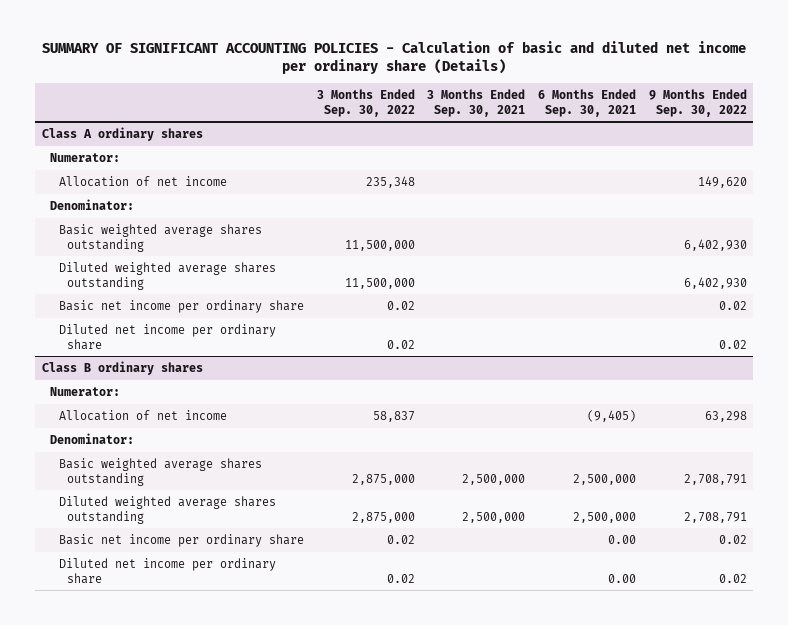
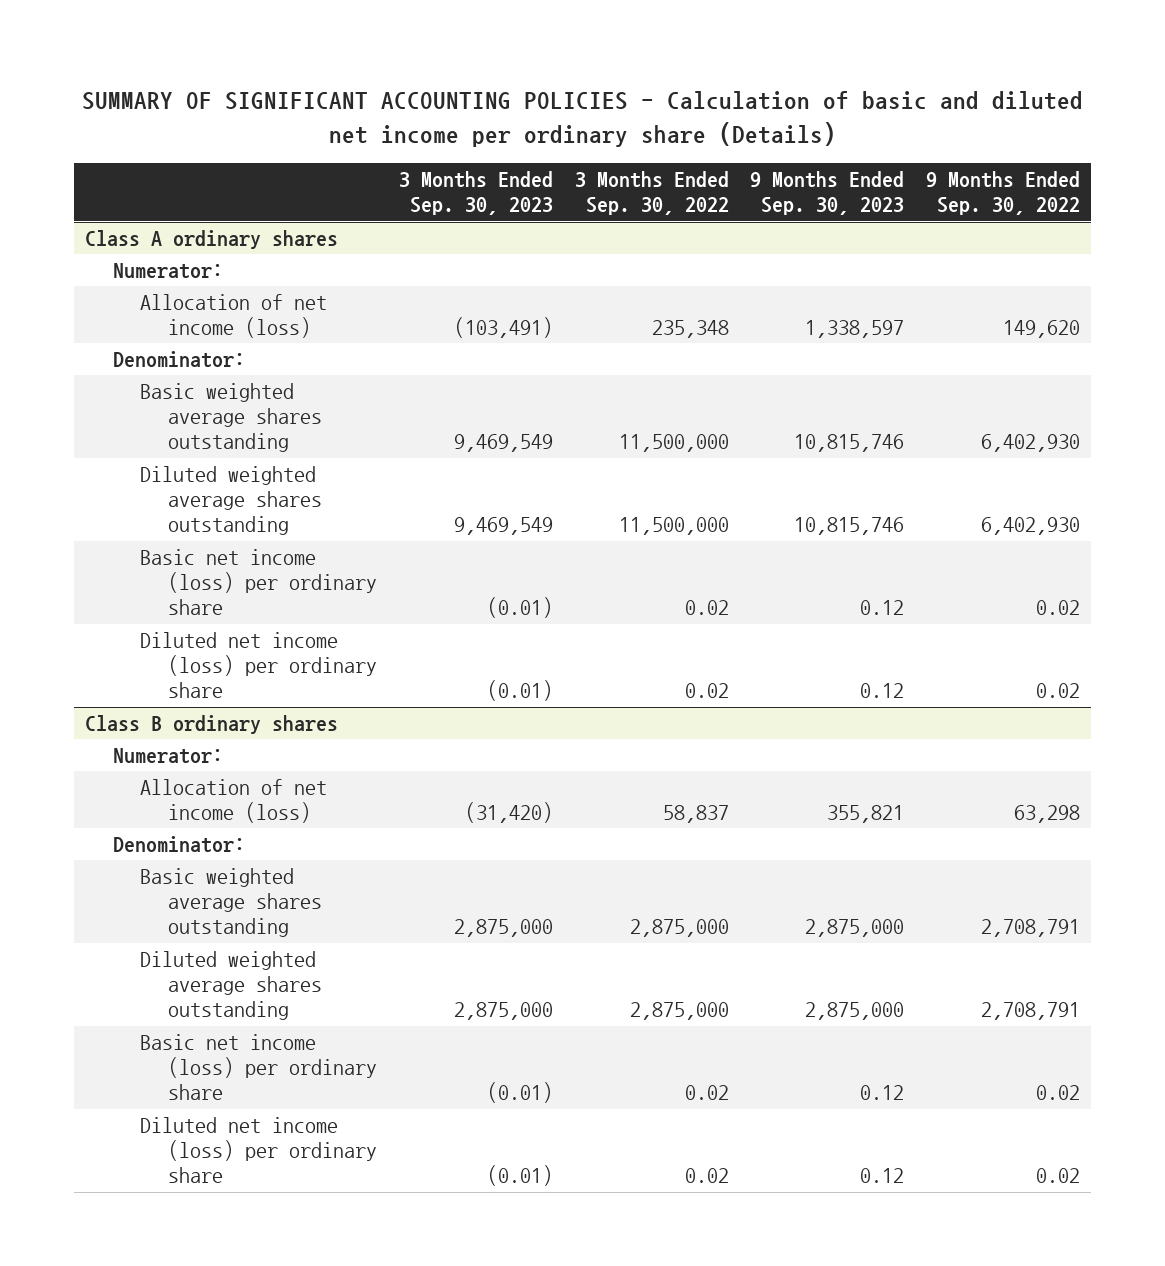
[427,88,526,117] 3 Months Ended Sep. 30, 2021 -> none
[538,88,637,117] 6 Months Ended Sep. 30, 2021 -> none
none -> [398,171,553,216] 3 Months Ended Sep. 30, 2023
none -> [750,171,905,216] 9 Months Ended Sep. 30, 2023
[58,175,227,187] Allocation of net income -> [140,293,328,339] Allocation of net income (loss)
[58,299,304,313] Basic net income per ordinary share -> [140,548,377,616] Basic net income (loss) per ordinary share
[58,323,276,350] Diluted net income per ordinary share -> [140,631,377,699] Diluted net income (loss) per ordinary share
[58,409,227,421] Allocation of net income -> [140,778,328,824] Allocation of net income (loss)
[58,533,304,547] Basic net income per ordinary share -> [140,1033,377,1101] Basic net income (loss) per ordinary share
[58,557,276,584] Diluted net income per ordinary share -> [140,1116,377,1184] Diluted net income (loss) per ordinary share

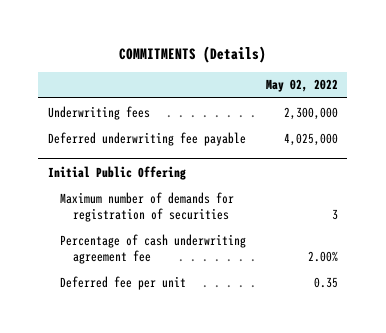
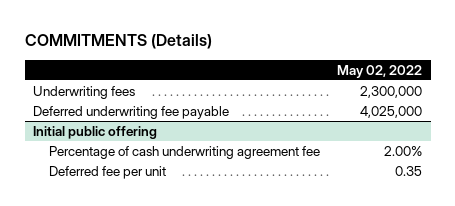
[60,191,235,222] Maximum number of demands for registration of securities -> none
[47,165,186,180] Initial Public Offering -> [32,126,157,140] Initial public offering

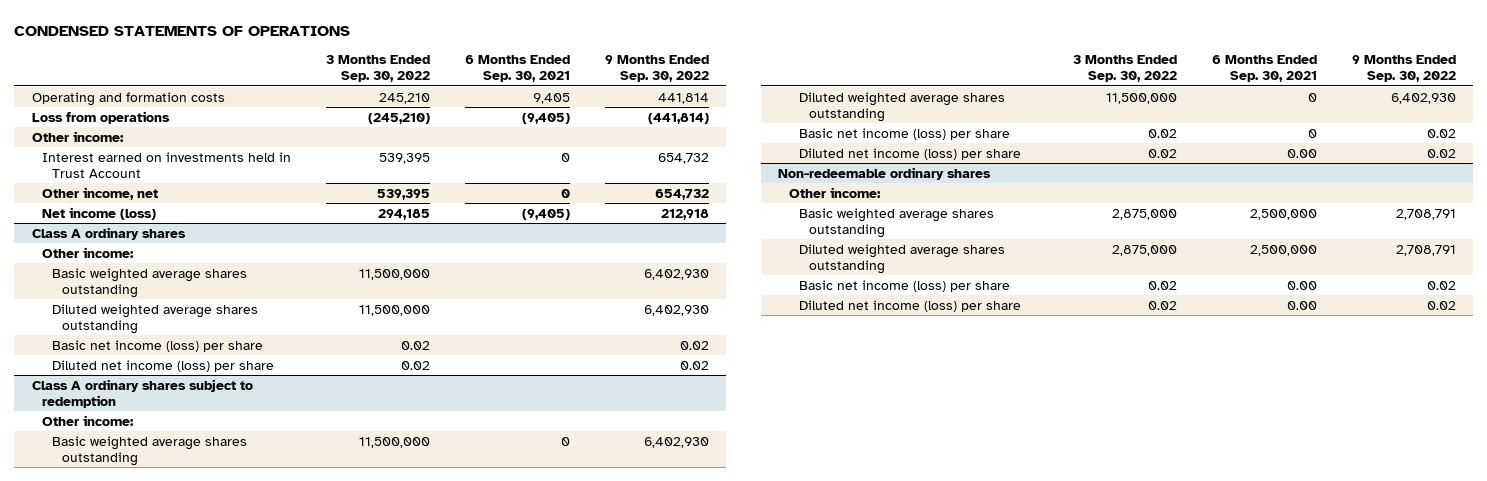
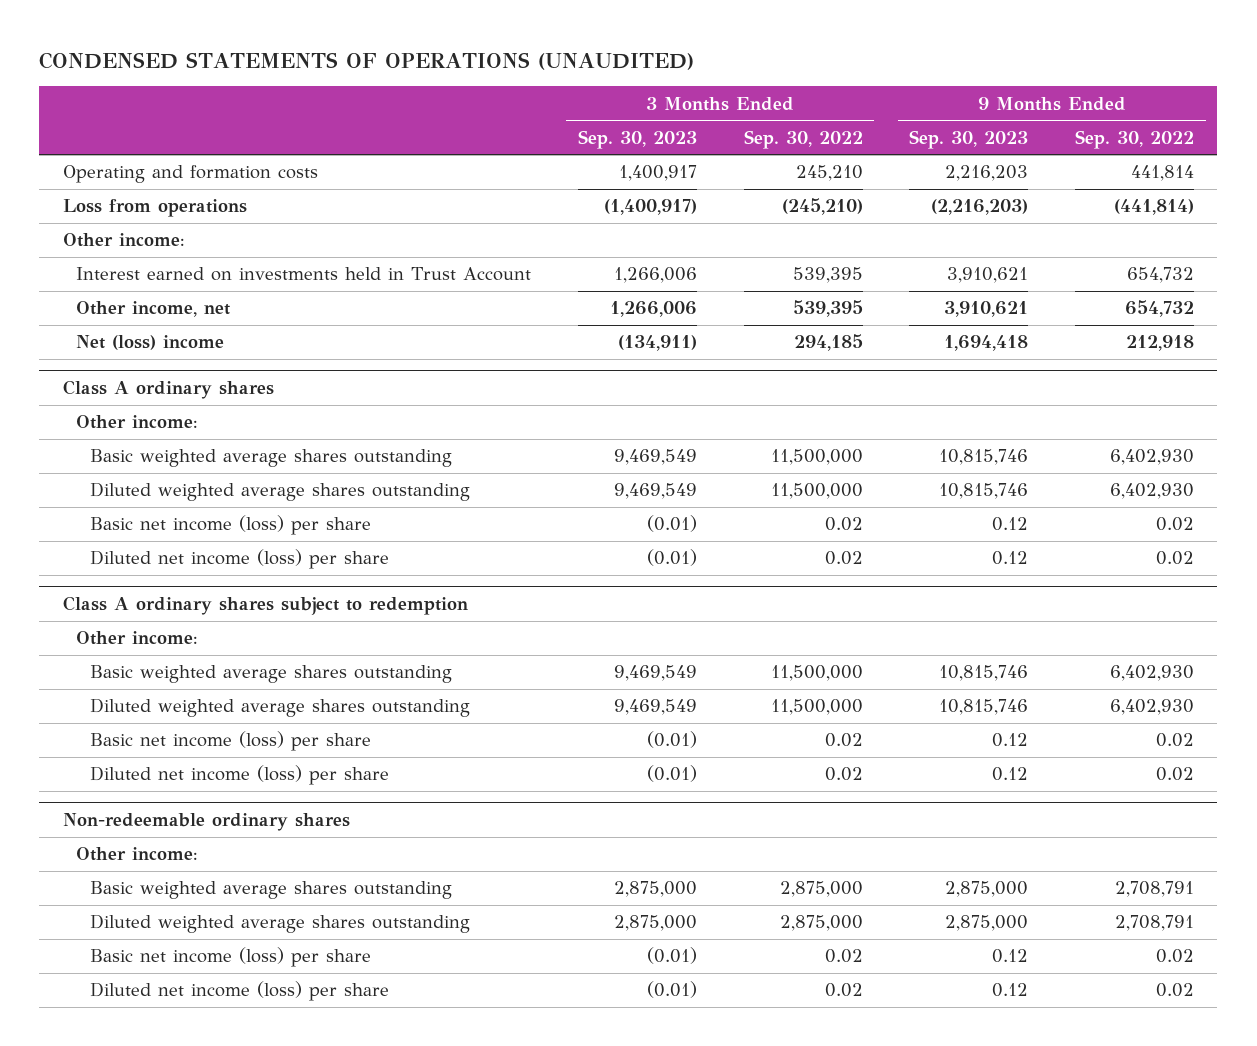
[14,25,351,36] CONDENSED STATEMENTS OF OPERATIONS -> [39,51,695,70] CONDENSED STATEMENTS OF OPERATIONS (UNAUDITED)
[464,55,570,83] 6 Months Ended Sep. 30, 2021 -> none
none -> [578,129,698,149] Sep. 30, 2023
none -> [909,129,1029,149] Sep. 30, 2023
[41,206,156,220] Net income (loss) -> [76,335,225,351] Net (loss) income

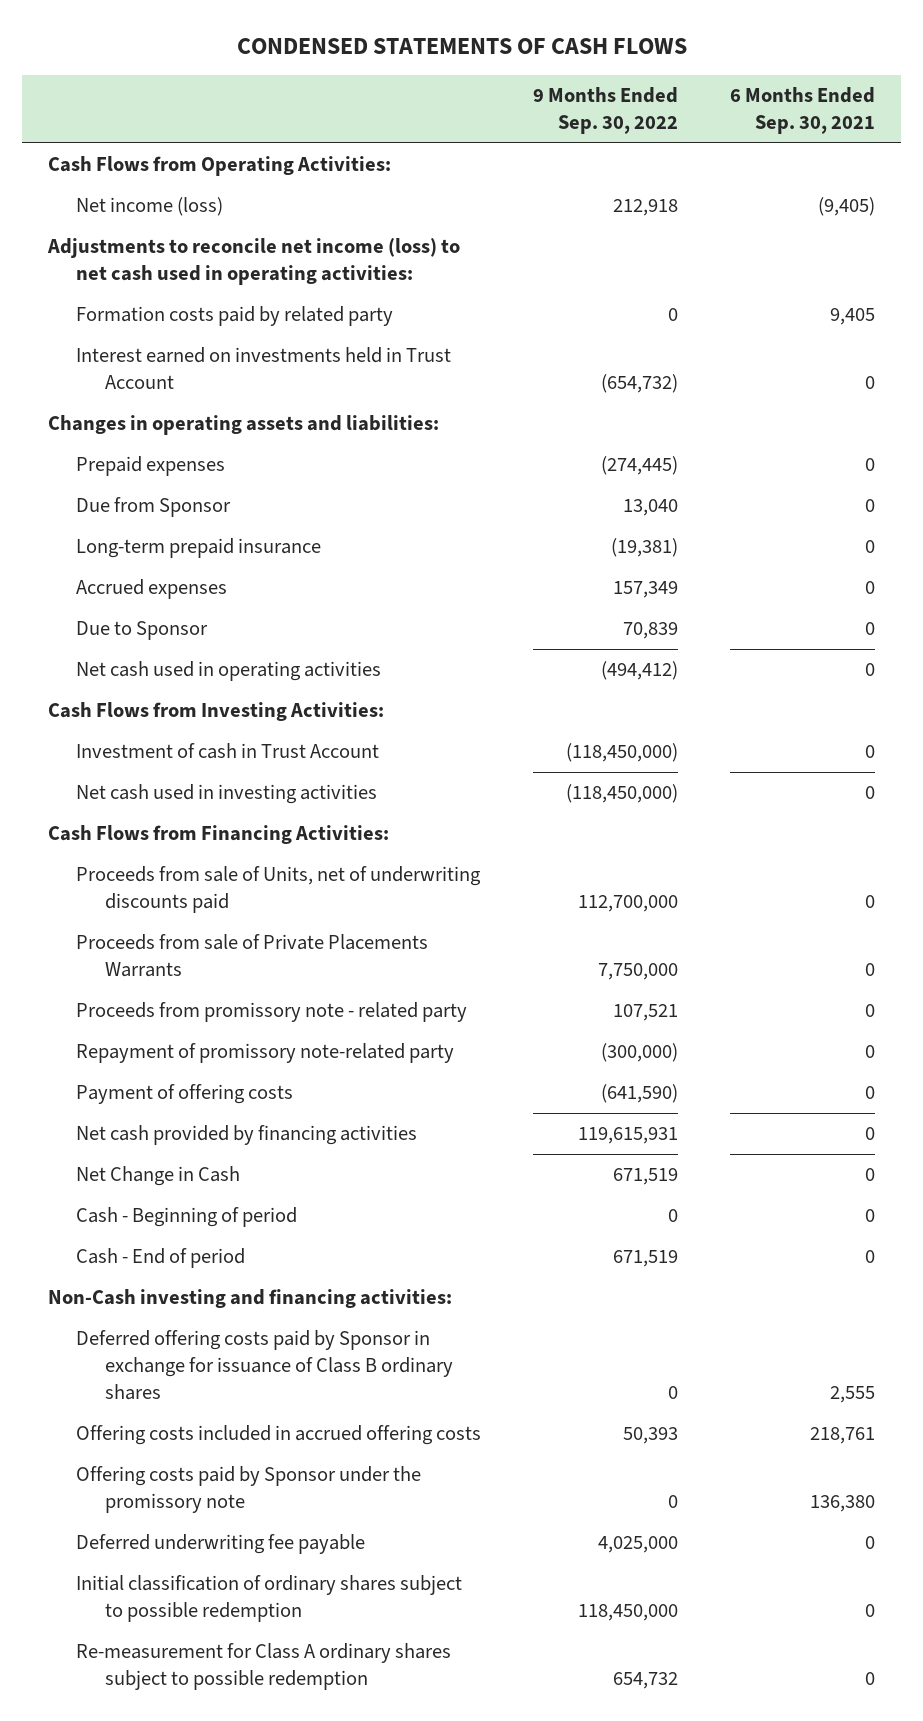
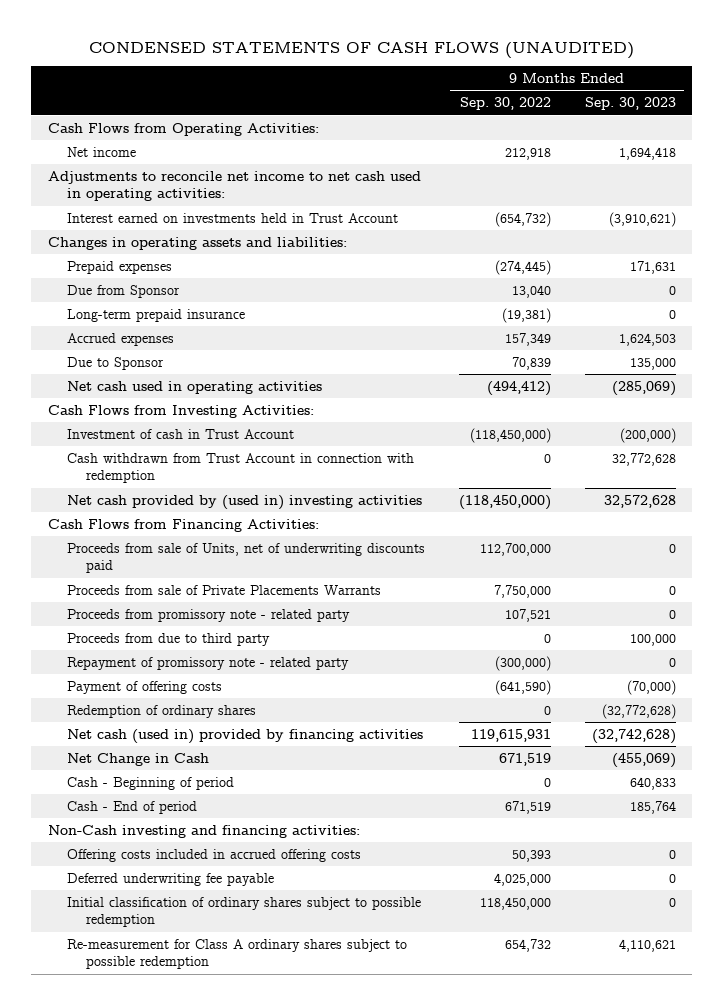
[236,38,687,55] CONDENSED STATEMENTS OF CASH FLOWS -> [88,41,634,59] CONDENSED STATEMENTS OF CASH FLOWS (UNAUDITED)
[730,87,876,135] 6 Months Ended Sep. 30, 2021 -> none
none -> [584,97,676,111] Sep. 30, 2023
[76,306,394,327] Formation costs paid by related party -> none
[76,197,224,217] Net income (loss) -> [67,146,137,157] Net income
[46,238,460,286] Adjustments to reconcile net income (loss) to net cash used in operating activities: -> [48,170,422,202] Adjustments to reconcile net income to net cash used in operating activities:
none -> [67,452,415,484] Cash withdrawn from Trust Account in connection with redemption
[76,784,378,805] Net cash used in investing activities -> [67,494,423,510] Net cash provided by (used in) investing activities
none -> [67,632,271,646] Proceeds from due to third party
[76,1043,455,1064] Repayment of promissory note-related party -> [67,656,350,670] Repayment of promissory note - related party
none -> [67,704,257,718] Redemption of ordinary shares
[76,1125,418,1146] Net cash provided by financing activities -> [67,728,424,744] Net cash (used in) provided by financing activities
[76,1330,453,1401] Deferred offering costs paid by Sponsor in exchange for issuance of Class B ordinary shares -> none
[76,1466,422,1514] Offering costs paid by Sponsor under the promissory note -> none

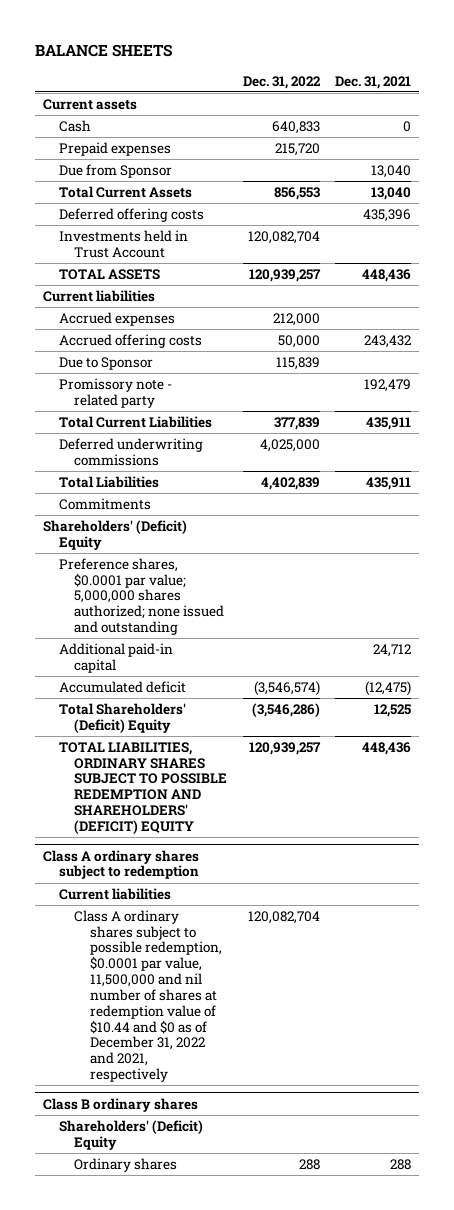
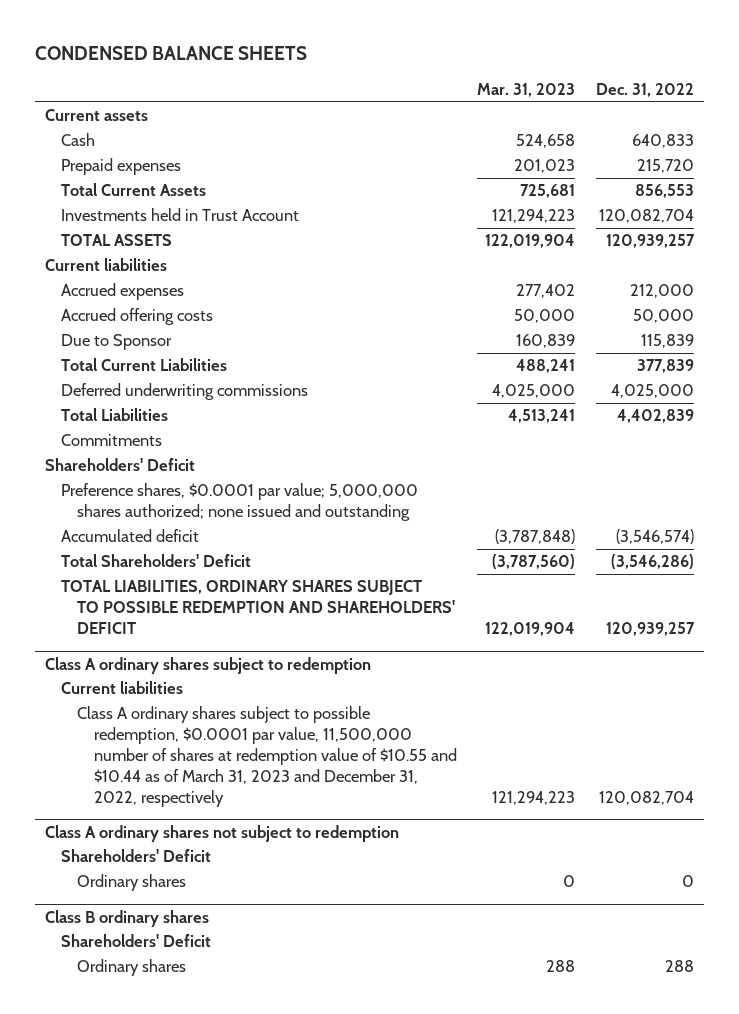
[35,44,173,58] BALANCE SHEETS -> [34,46,307,61] CONDENSED BALANCE SHEETS
[334,75,411,89] Dec. 31, 2021 -> none
none -> [477,83,576,98] Mar. 31, 2023
[58,163,172,178] Due from Sponsor -> none
[58,207,204,222] Deferred offering costs -> none
[58,377,172,408] Promissory note - related party -> none
[43,519,188,550] Shareholders' (Deficit) Equity -> [44,458,195,472] Shareholders' Deficit
[58,642,173,673] Additional paid-in capital -> none
[58,702,186,733] Total Shareholders' (Deficit) Equity -> [61,554,252,568] Total Shareholders' Deficit
[58,741,228,834] TOTAL LIABILITIES, ORDINARY SHARES SUBJECT TO POSSIBLE REDEMPTION AND SHAREHOLDERS' (DEFICIT) EQUITY -> [61,580,456,634] TOTAL LIABILITIES, ORDINARY SHARES SUBJECT TO POSSIBLE REDEMPTION AND SHAREHOLDERS' DEFICIT
[74,909,222,1083] Class A ordinary shares subject to possible redemption, $0.0001 par value, 11,500,000 and nil number of shares at redemption value of $10.44 and $0 as of December 31, 2022 and 2021, respectively -> [77,706,457,807] Class A ordinary shares subject to possible redemption, $0.0001 par value, 11,500,000 number of shares at redemption value of $10.55 and $10.44 as of March 31, 2023 and December 31, 2022, respectively
none -> [44,824,399,842] Class A ordinary shares not subject to redemption
none -> [61,849,212,863] Shareholders' Deficit
none -> [77,874,187,892] Ordinary shares
[58,1119,203,1150] Shareholders' (Deficit) Equity -> [61,934,212,948] Shareholders' Deficit

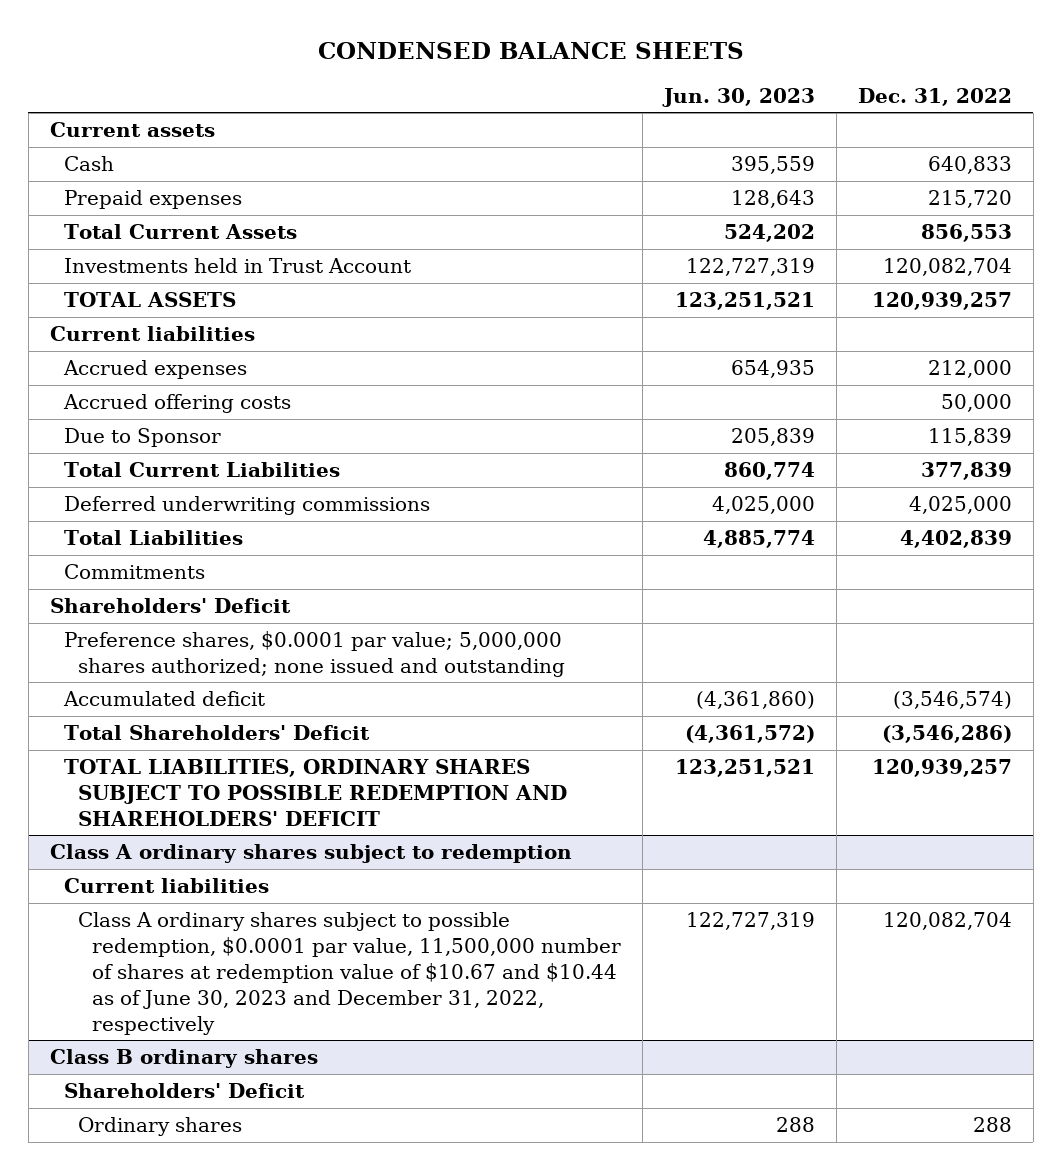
[477,83,576,98] Mar. 31, 2023 -> none
none -> [661,88,815,108] Jun. 30, 2023
[44,824,399,842] Class A ordinary shares not subject to redemption -> none
[61,849,212,863] Shareholders' Deficit -> none
[77,874,187,892] Ordinary shares -> none
[77,706,457,807] Class A ordinary shares subject to possible redemption, $0.0001 par value, 11,500,000 number of shares at redemption value of $10.55 and $10.44 as of March 31, 2023 and December 31, 2022, respectively -> [77,912,621,1035] Class A ordinary shares subject to possible redemption, $0.0001 par value, 11,500,000 number of shares at redemption value of $10.67 and $10.44 as of June 30, 2023 and December 31, 2022, respectively

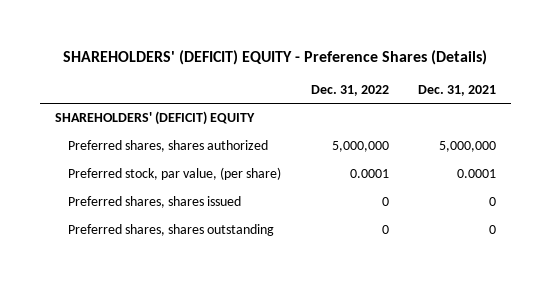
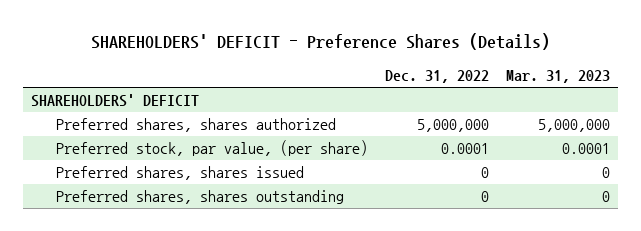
[63,49,488,65] SHAREHOLDERS' (DEFICIT) EQUITY - Preference Shares (Details) -> [90,33,550,51] SHAREHOLDERS' DEFICIT - Preference Shares (Details)
[418,85,497,97] Dec. 31, 2021 -> none
none -> [505,69,610,83] Mar. 31, 2023
[54,111,255,126] SHAREHOLDERS' (DEFICIT) EQUITY -> [31,94,200,108] SHAREHOLDERS' DEFICIT

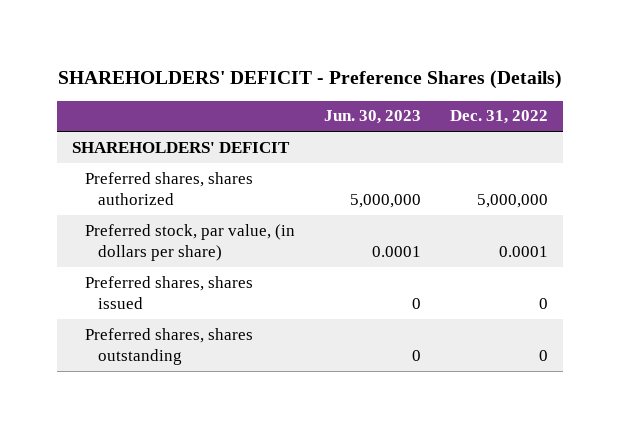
[505,69,610,83] Mar. 31, 2023 -> none
none -> [324,110,422,125] Jun. 30, 2023
[55,140,368,157] Preferred stock, par value, (per share) -> [85,223,296,262] Preferred stock, par value, (in dollars per share)

